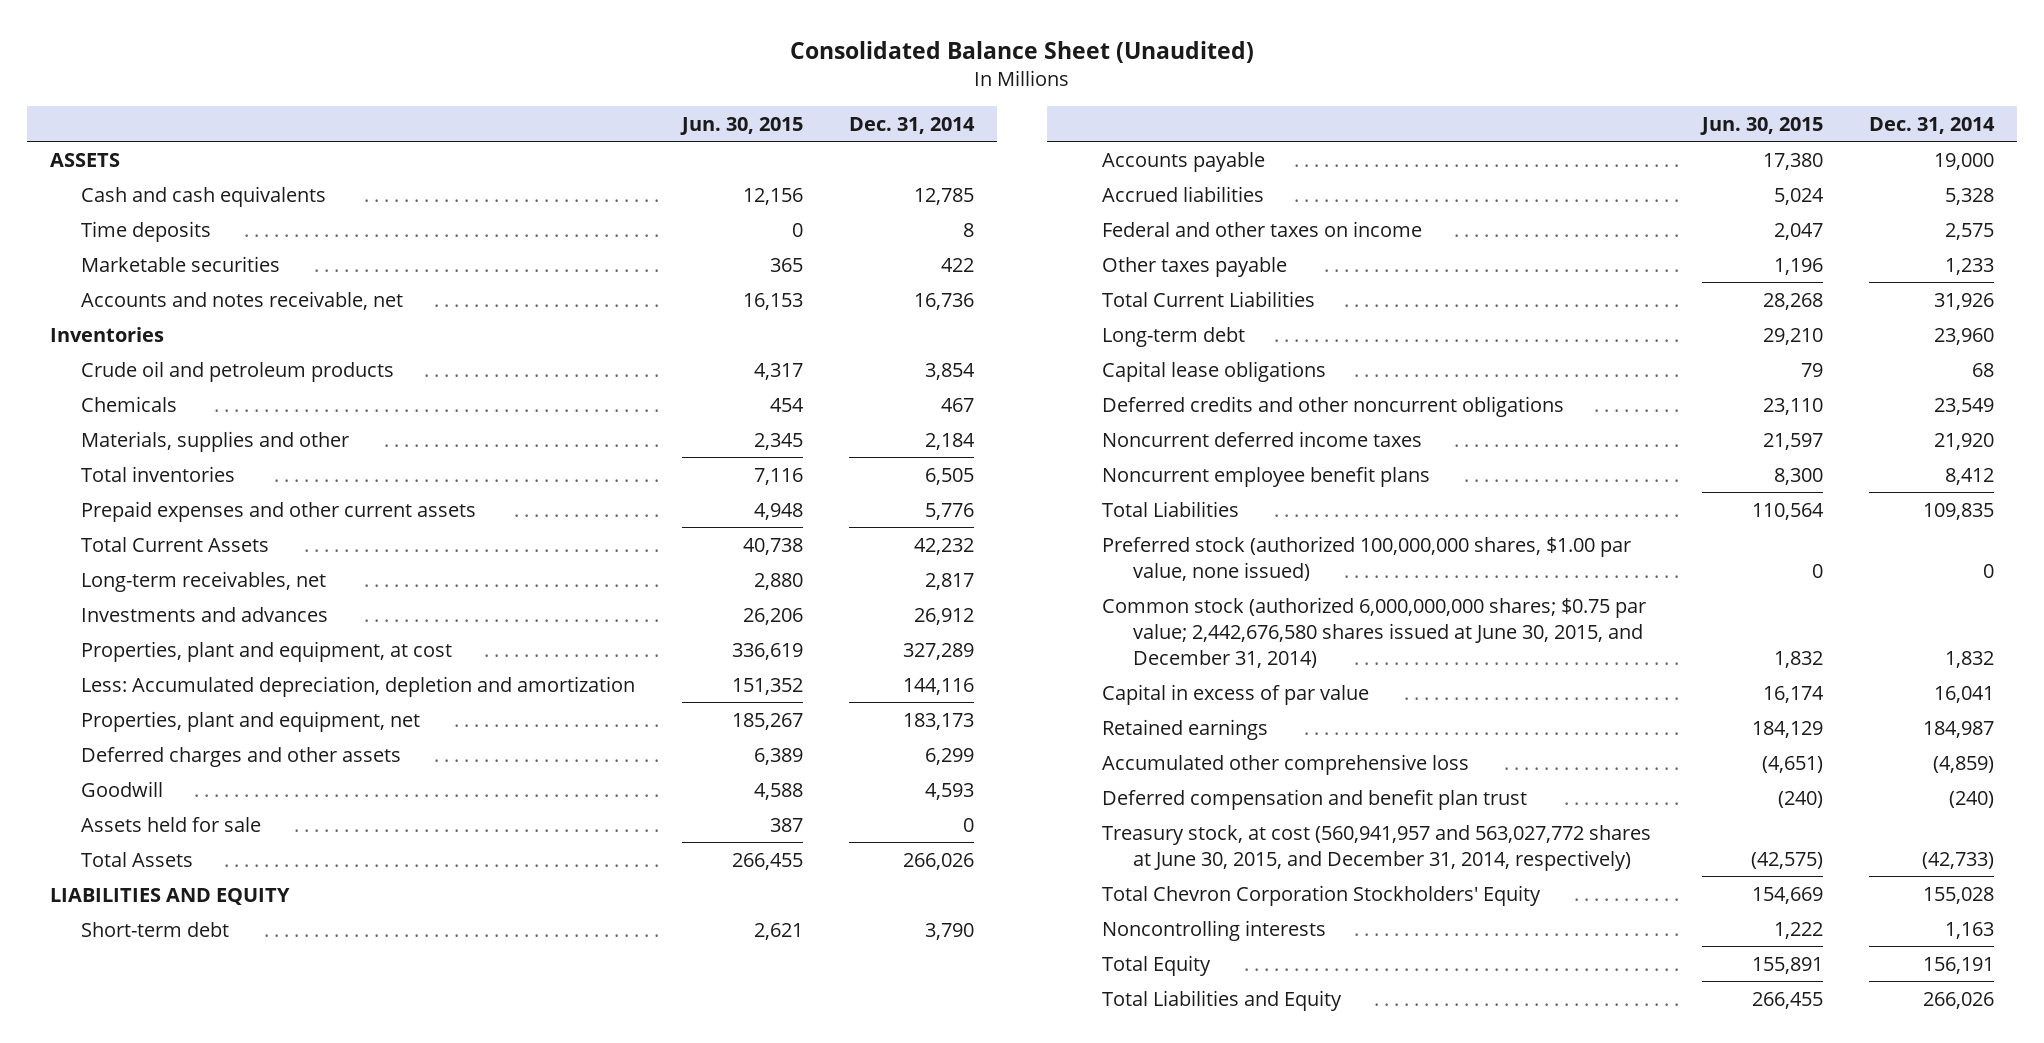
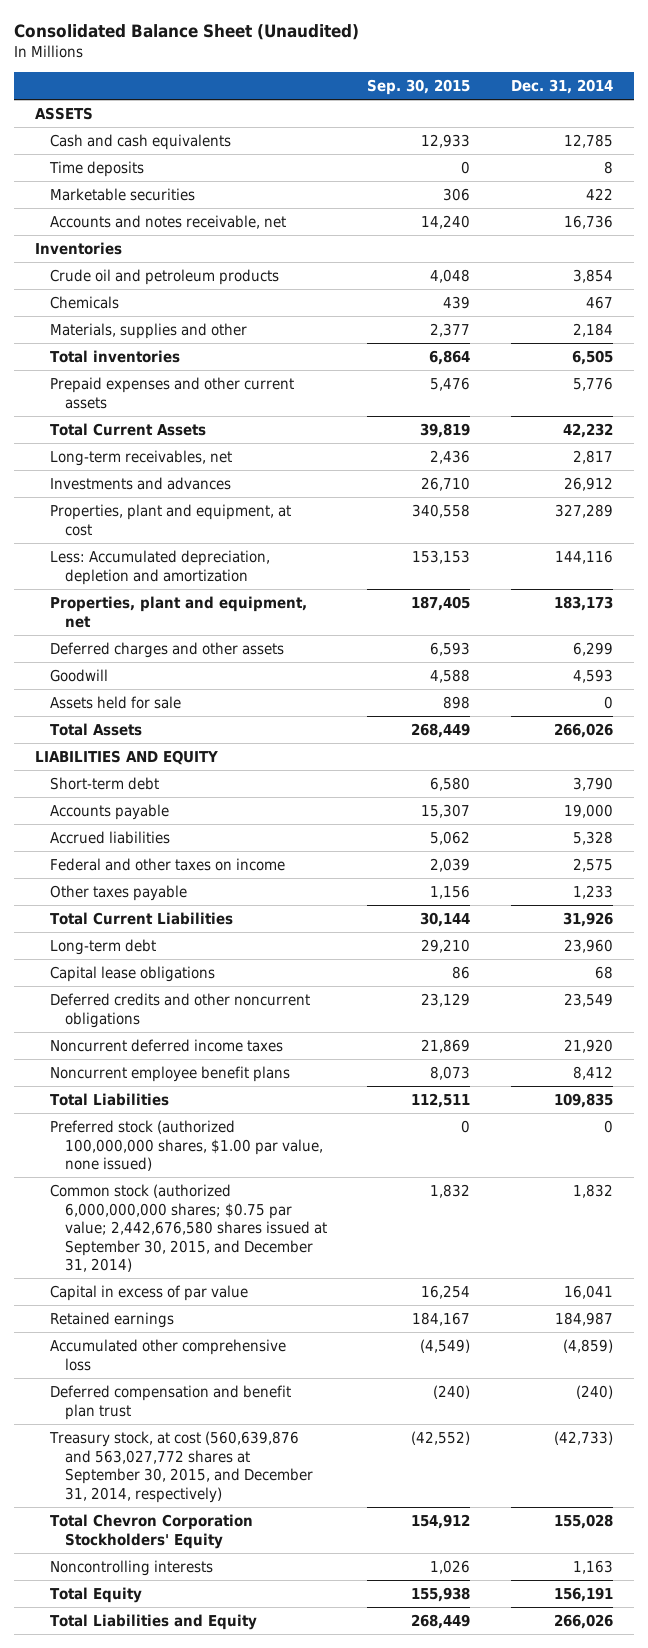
[679,116,803,135] Jun. 30, 2015 -> none
none -> [367,79,471,96] Sep. 30, 2015
[1101,596,1646,668] Common stock (authorized 6,000,000,000 shares; $0.75 par value; 2,442,676,580 shares issued at June 30, 2015, and December 31, 2014) -> [49,1184,327,1273] Common stock (authorized 6,000,000,000 shares; $0.75 par value; 2,442,676,580 shares issued at September 30, 2015, and December 31, 2014)
[1101,824,1651,871] Treasury stock, at cost (560,941,957 and 563,027,772 shares at June 30, 2015, and December 31, 2014, respectively) -> [48,1431,313,1503] Treasury stock, at cost (560,639,876 and 563,027,772 shares at September 30, 2015, and December 31, 2014, respectively)

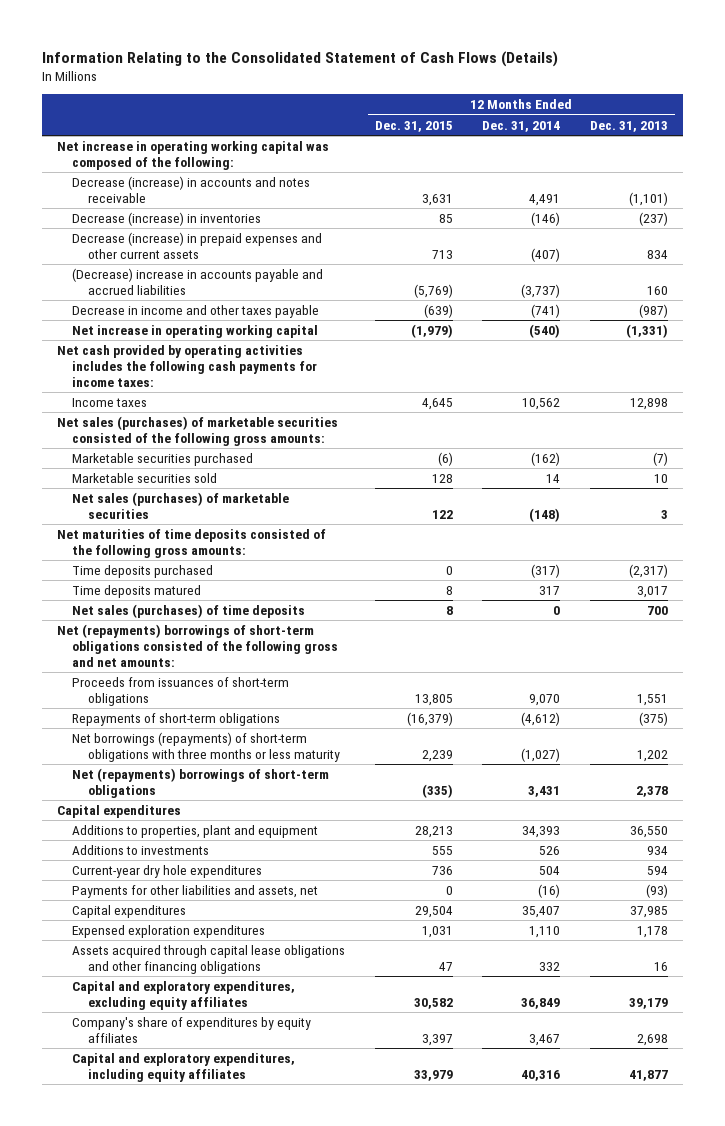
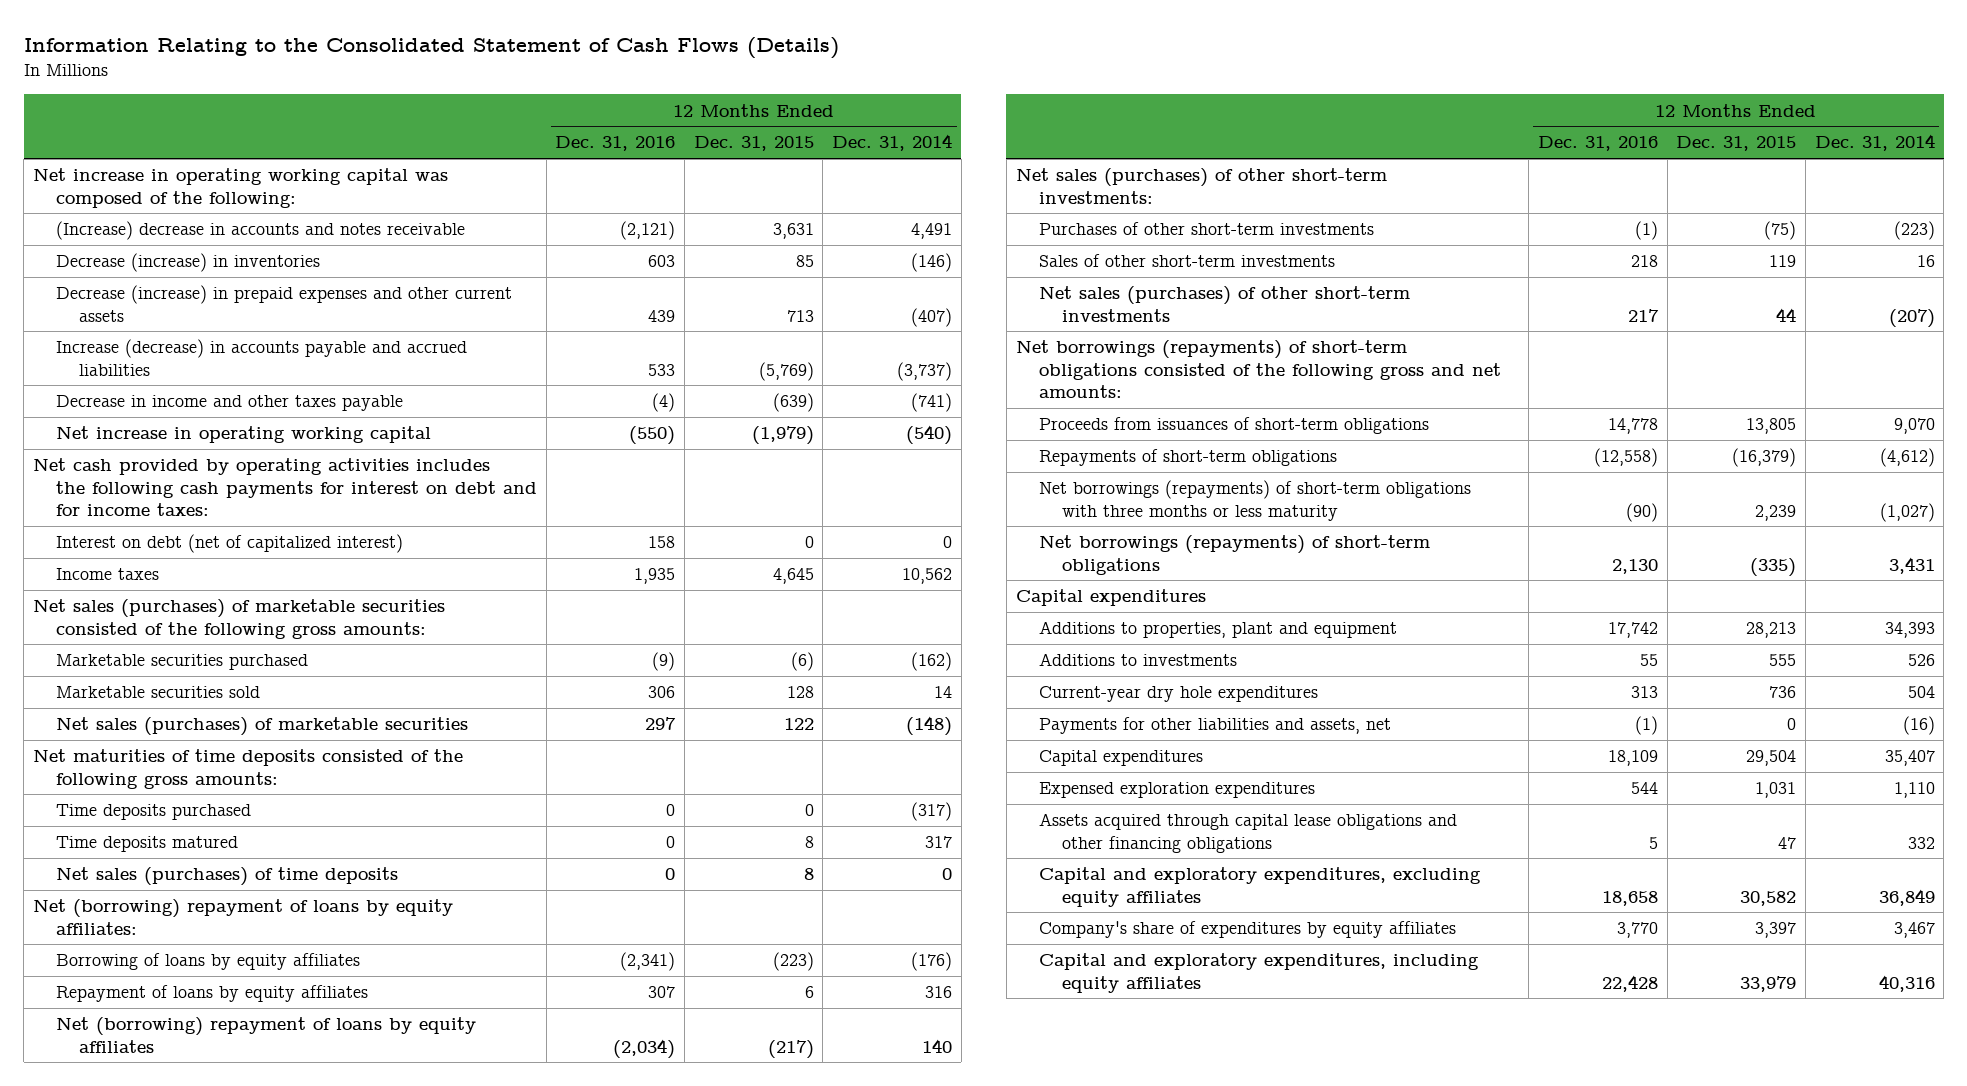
[590,120,669,132] Dec. 31, 2013 -> none
none -> [555,136,676,152] Dec. 31, 2016
[72,175,311,204] Decrease (increase) in accounts and notes receivable -> [56,221,466,241] (Increase) decrease in accounts and notes receivable
[72,267,324,296] (Decrease) increase in accounts payable and accrued liabilities -> [56,339,468,376] Increase (decrease) in accounts payable and accrued liabilities
[56,344,318,388] Net cash provided by operating activities includes the following cash payments for income taxes: -> [32,458,538,517] Net cash provided by operating activities includes the following cash payments for interest on debt and for income taxes:
none -> [56,534,404,554] Interest on debt (net of capitalized interest)
none -> [32,899,453,935] Net (borrowing) repayment of loans by equity affiliates:
none -> [56,953,361,971] Borrowing of loans by equity affiliates
none -> [56,985,369,1003] Repayment of loans by equity affiliates
none -> [56,1017,477,1053] Net (borrowing) repayment of loans by equity affiliates
none -> [1015,168,1387,204] Net sales (purchases) of other short-term investments:
none -> [1038,222,1374,236] Purchases of other short-term investments
none -> [1038,254,1335,268] Sales of other short-term investments
none -> [1038,286,1410,322] Net sales (purchases) of other short-term investments
[56,623,339,668] Net (repayments) borrowings of short-term obligations consisted of the following gross and net amounts: -> [1015,340,1501,399] Net borrowings (repayments) of short-term obligations consisted of the following gross and net amounts:
[72,767,330,799] Net (repayments) borrowings of short-term obligations -> [1038,535,1430,575] Net borrowings (repayments) of short-term obligations

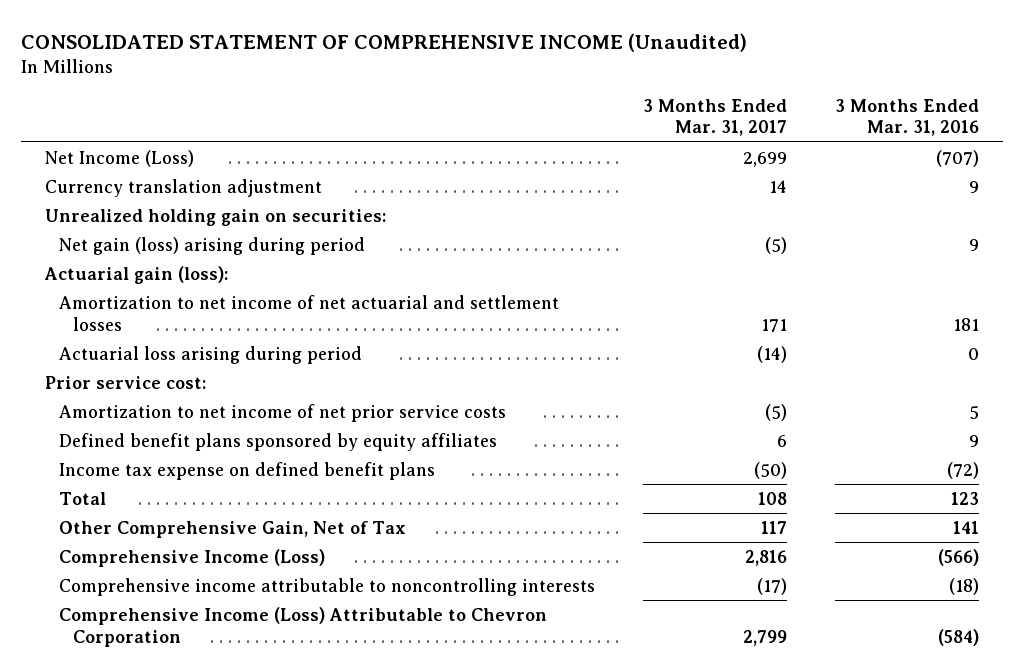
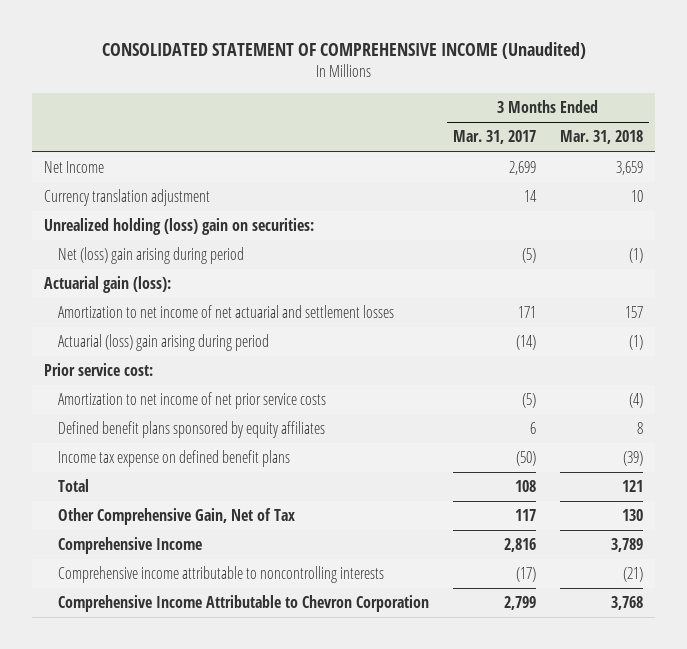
[834,98,979,137] 3 Months Ended Mar. 31, 2016 -> none
none -> [559,130,643,145] Mar. 31, 2018
[44,149,194,167] Net Income (Loss) -> [44,161,105,174] Net Income
[44,208,386,226] Unrealized holding gain on securities: -> [44,218,315,236] Unrealized holding (loss) gain on securities:
[58,236,365,255] Net gain (loss) arising during period -> [58,247,245,265] Net (loss) gain arising during period
[58,345,362,364] Actuarial loss arising during period -> [58,334,270,352] Actuarial (loss) gain arising during period
[58,548,325,567] Comprehensive Income (Loss) -> [58,537,203,555] Comprehensive Income
[58,606,547,647] Comprehensive Income (Loss) Attributable to Chevron Corporation -> [58,595,430,613] Comprehensive Income Attributable to Chevron Corporation

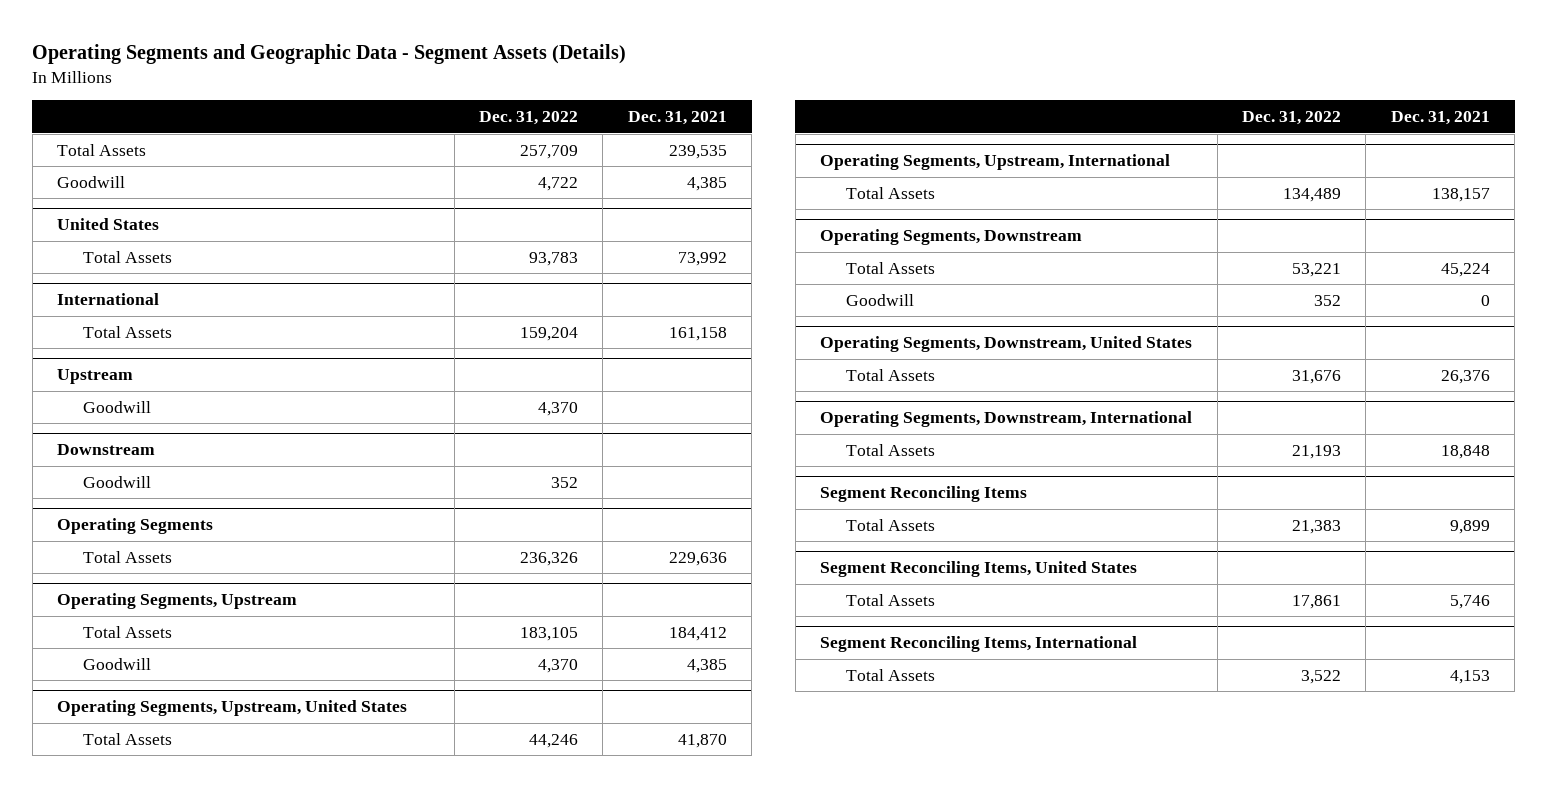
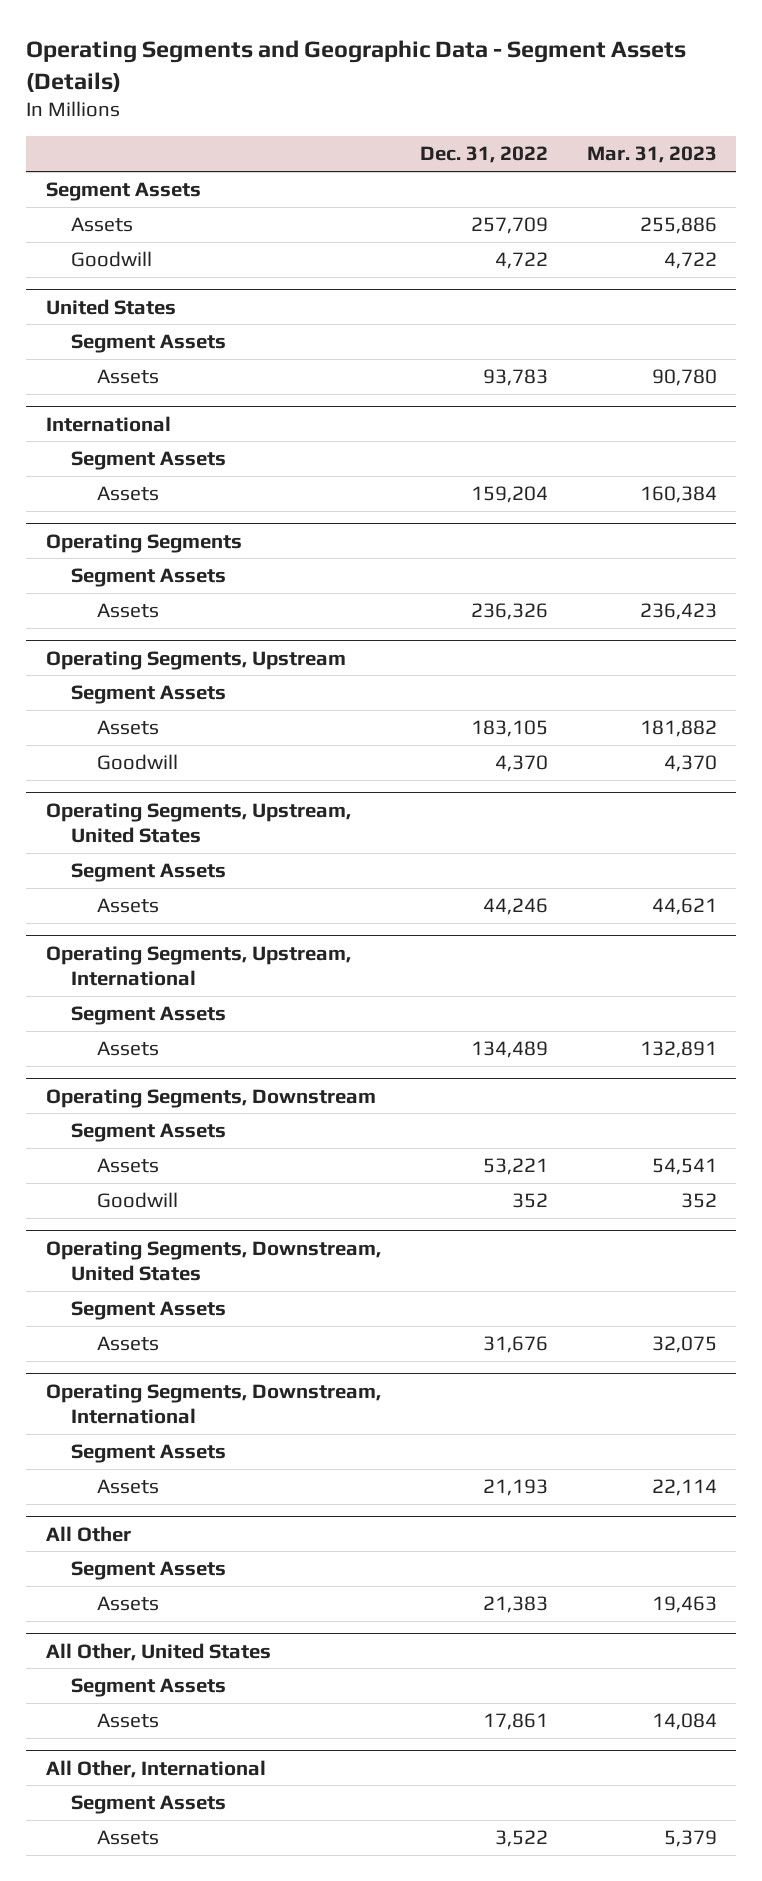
[627,111,727,126] Dec. 31, 2021 -> none
none -> [586,146,717,164] Mar. 31, 2023
none -> [45,181,201,201] Segment Assets
[57,143,147,156] Total Assets -> [71,216,134,232] Assets
none -> [71,333,227,353] Segment Assets
[83,250,173,263] Total Assets -> [97,368,160,384] Assets
[57,369,134,385] Upstream -> none
[83,400,152,413] Goodwill -> none
[57,444,156,456] Downstream -> none
[83,475,152,488] Goodwill -> none
none -> [71,450,227,470] Segment Assets
[83,325,173,338] Total Assets -> [97,485,160,501] Assets
none -> [71,567,227,587] Segment Assets
[83,550,173,563] Total Assets -> [97,602,160,618] Assets
none -> [71,684,227,704] Segment Assets
[83,625,173,638] Total Assets -> [97,719,160,735] Assets
none -> [71,862,227,882] Segment Assets
[83,732,173,745] Total Assets -> [97,897,160,913] Assets
none -> [71,1005,227,1025] Segment Assets
[846,186,936,199] Total Assets -> [97,1040,160,1056] Assets
none -> [71,1122,227,1142] Segment Assets
[846,261,936,274] Total Assets -> [97,1157,160,1173] Assets
none -> [71,1300,227,1320] Segment Assets
[846,368,936,381] Total Assets -> [97,1335,160,1351] Assets
[820,561,1138,578] Segment Reconciling Items, United States -> none
[820,636,1138,653] Segment Reconciling Items, International -> none
none -> [71,1443,227,1463] Segment Assets
[846,443,936,456] Total Assets -> [97,1478,160,1494] Assets
[820,486,1028,503] Segment Reconciling Items -> [45,1525,131,1542] All Other
none -> [71,1560,227,1580] Segment Assets
[846,518,936,531] Total Assets -> [97,1595,160,1611] Assets
none -> [45,1642,271,1661] All Other, United States
none -> [71,1677,227,1697] Segment Assets
[846,593,936,606] Total Assets -> [97,1712,160,1728] Assets
none -> [45,1759,266,1778] All Other, International
none -> [71,1794,227,1814] Segment Assets
[846,668,936,681] Total Assets -> [97,1829,160,1845] Assets

